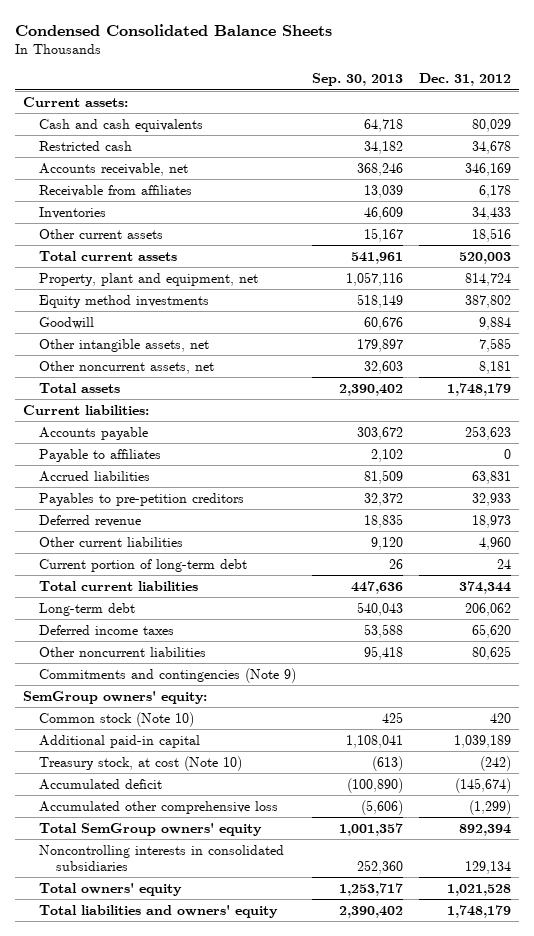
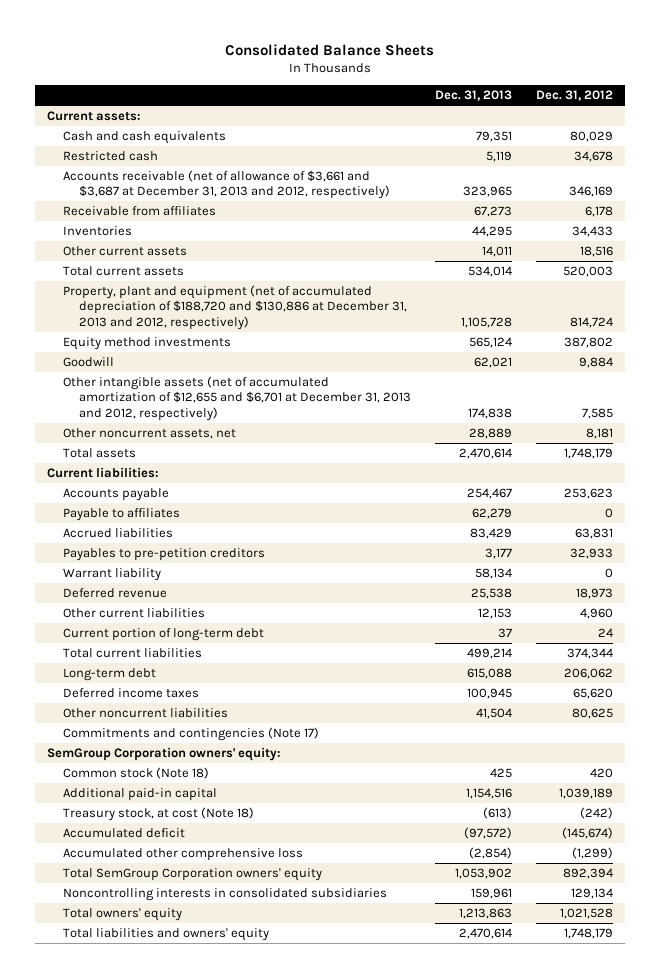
[15,23,333,36] Condensed Consolidated Balance Sheets -> [224,43,434,56] Consolidated Balance Sheets
[312,73,404,87] Sep. 30, 2013 -> none
none -> [435,90,513,102] Dec. 31, 2013
[39,162,189,176] Accounts receivable, net -> [62,170,391,200] Accounts receivable (net of allowance of $3,661 and $3,687 at December 31, 2013 and 2012, respectively)
[39,272,259,286] Property, plant and equipment, net -> [62,285,408,330] Property, plant and equipment (net of accumulated depreciation of $188,720 and $130,886 at December 31, 2013 and 2012, respectively)
[39,338,210,352] Other intangible assets, net -> [62,376,412,421] Other intangible assets (net of accumulated amortization of $12,655 and $6,701 at December 31, 2013 and 2012, respectively)
none -> [62,568,161,582] Warrant liability
[39,667,297,683] Commitments and contingencies (Note 9) -> [62,727,319,742] Commitments and contingencies (Note 17)
[23,690,208,704] SemGroup owners' equity: -> [46,747,281,762] SemGroup Corporation owners' equity:
[39,711,195,727] Common stock (Note 10) -> [62,767,209,780] Common stock (Note 18)
[39,755,243,771] Treasury stock, at cost (Note 10) -> [62,807,254,822] Treasury stock, at cost (Note 18)
[39,822,263,836] Total SemGroup owners' equity -> [62,868,322,882] Total SemGroup Corporation owners' equity

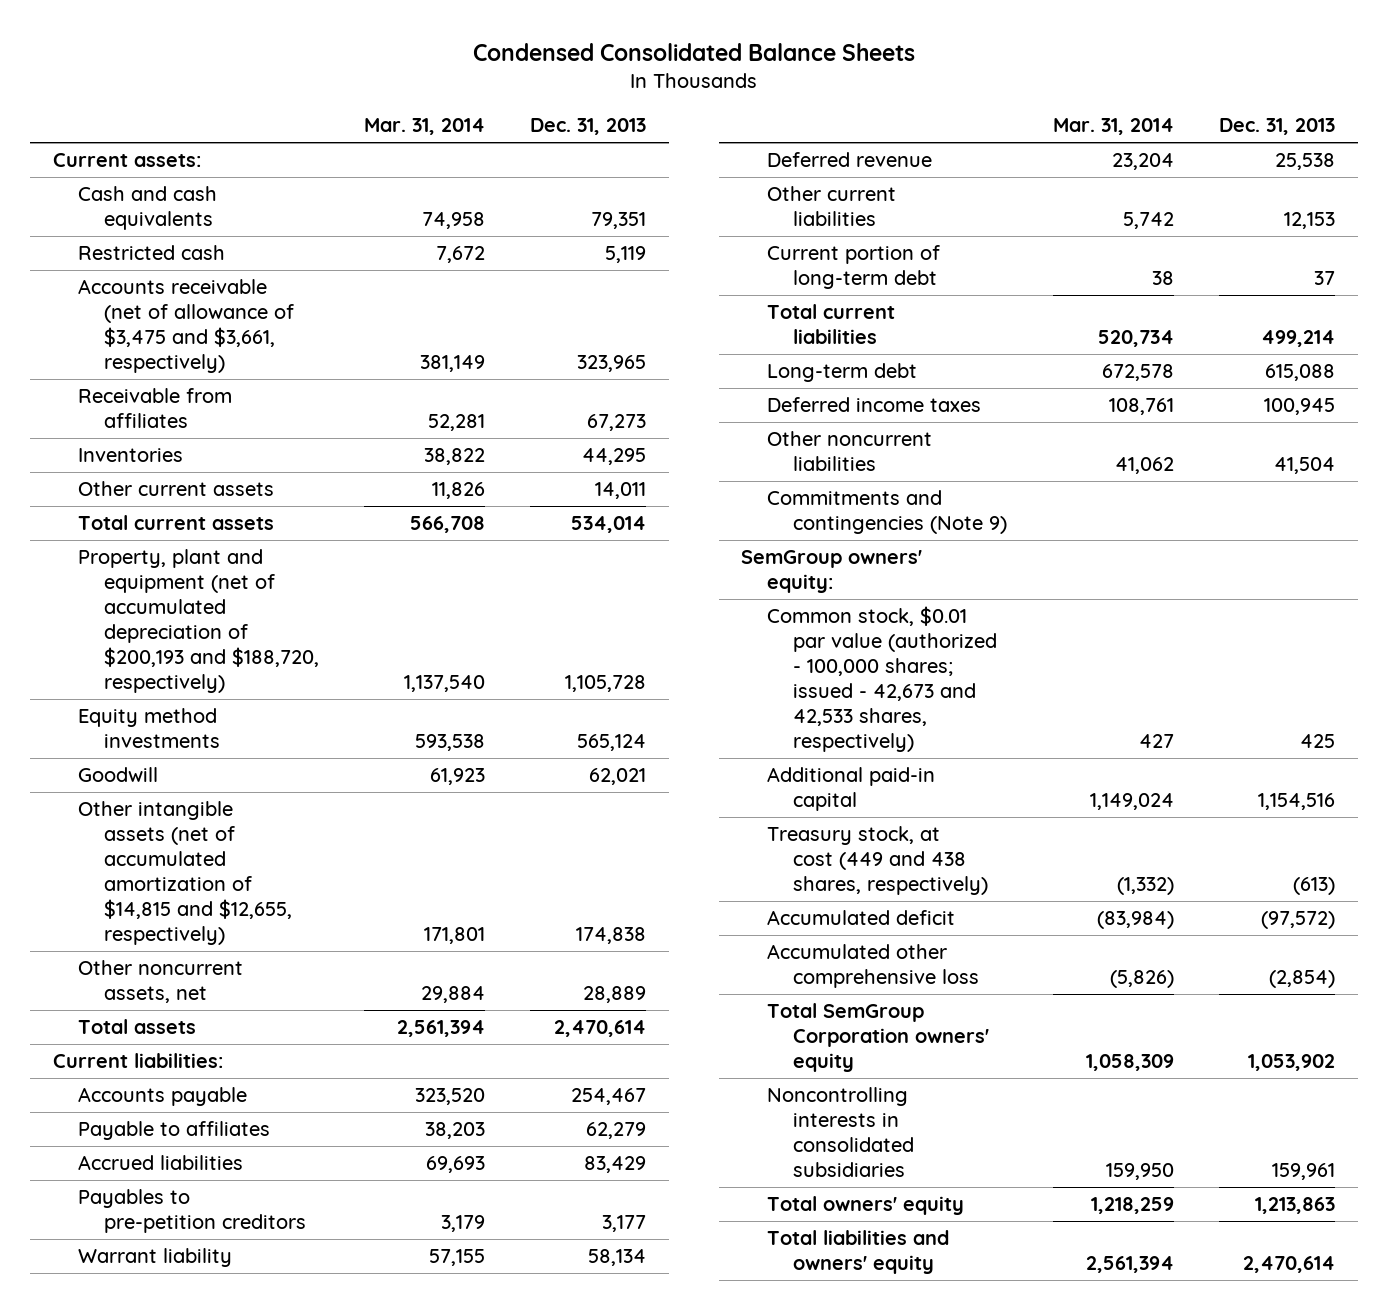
[224,43,434,56] Consolidated Balance Sheets -> [472,43,915,62] Condensed Consolidated Balance Sheets
[536,90,614,102] Dec. 31, 2012 -> none
none -> [364,118,486,136] Mar. 31, 2014
[62,170,391,200] Accounts receivable (net of allowance of $3,661 and $3,687 at December 31, 2013 and 2012, respectively) -> [78,278,295,373] Accounts receivable (net of allowance of $3,475 and $3,661, respectively)
[62,285,408,330] Property, plant and equipment (net of accumulated depreciation of $188,720 and $130,886 at December 31, 2013 and 2012, respectively) -> [78,548,320,693] Property, plant and equipment (net of accumulated depreciation of $200,193 and $188,720, respectively)
[62,376,412,421] Other intangible assets (net of accumulated amortization of $12,655 and $6,701 at December 31, 2013 and 2012, respectively) -> [78,800,293,945] Other intangible assets (net of accumulated amortization of $14,815 and $12,655, respectively)
[62,727,319,742] Commitments and contingencies (Note 17) -> [767,489,1008,534] Commitments and contingencies (Note 9)
[46,747,281,762] SemGroup Corporation owners' equity: -> [741,549,923,593] SemGroup owners' equity:
[62,767,209,780] Common stock (Note 18) -> [767,605,998,752] Common stock, $0.01 par value (authorized - 100,000 shares; issued - 42,673 and 42,533 shares, respectively)
[62,807,254,822] Treasury stock, at cost (Note 18) -> [767,825,989,895] Treasury stock, at cost (449 and 438 shares, respectively)

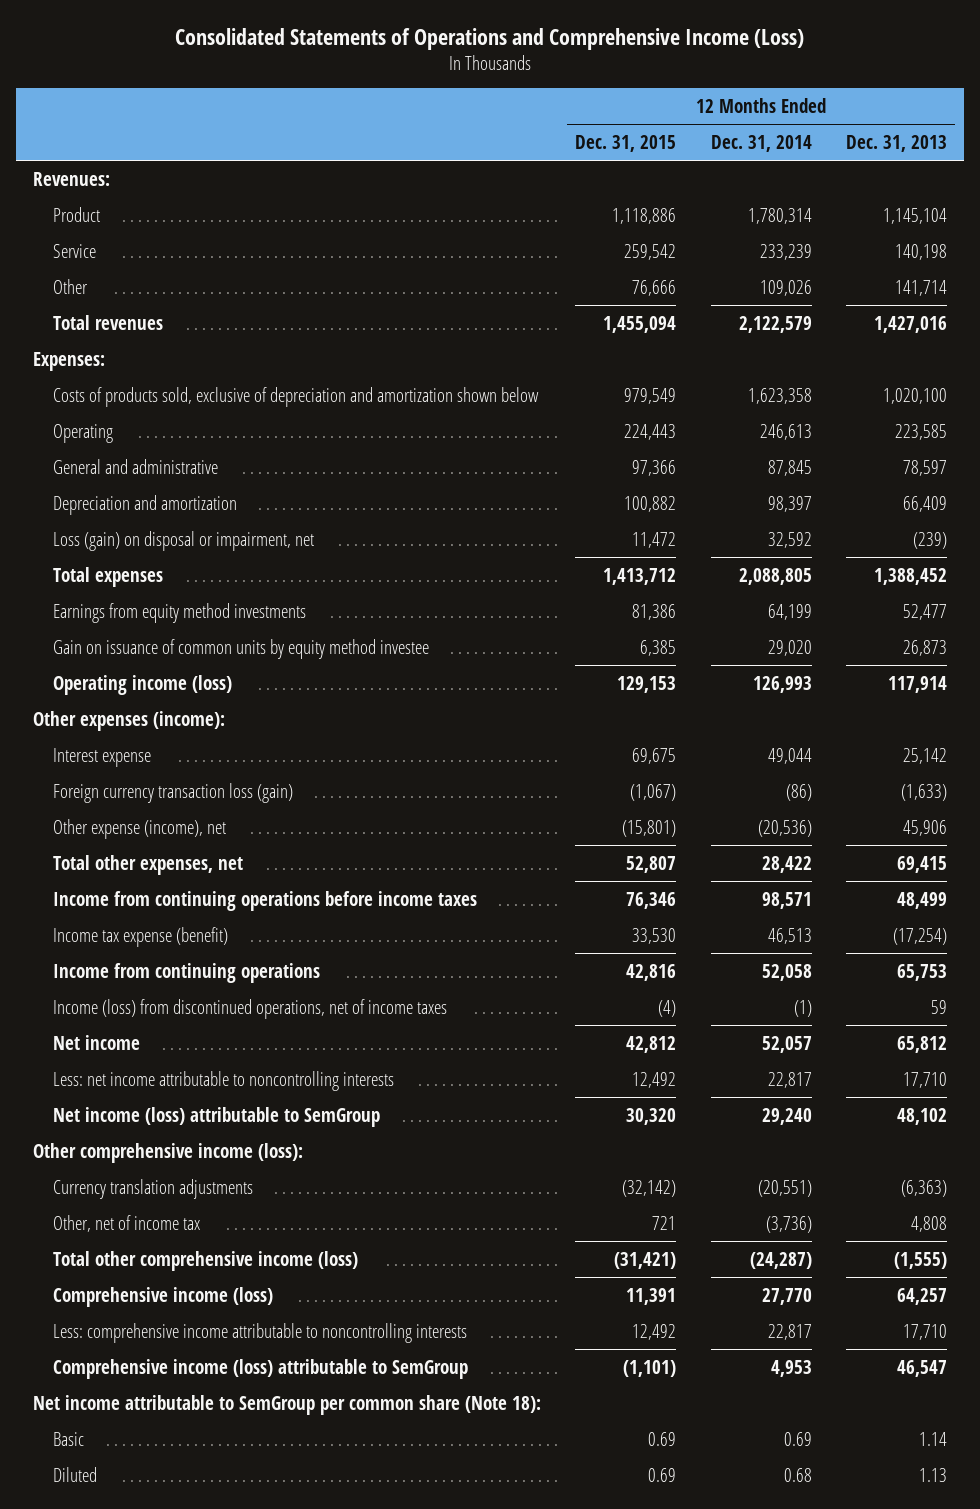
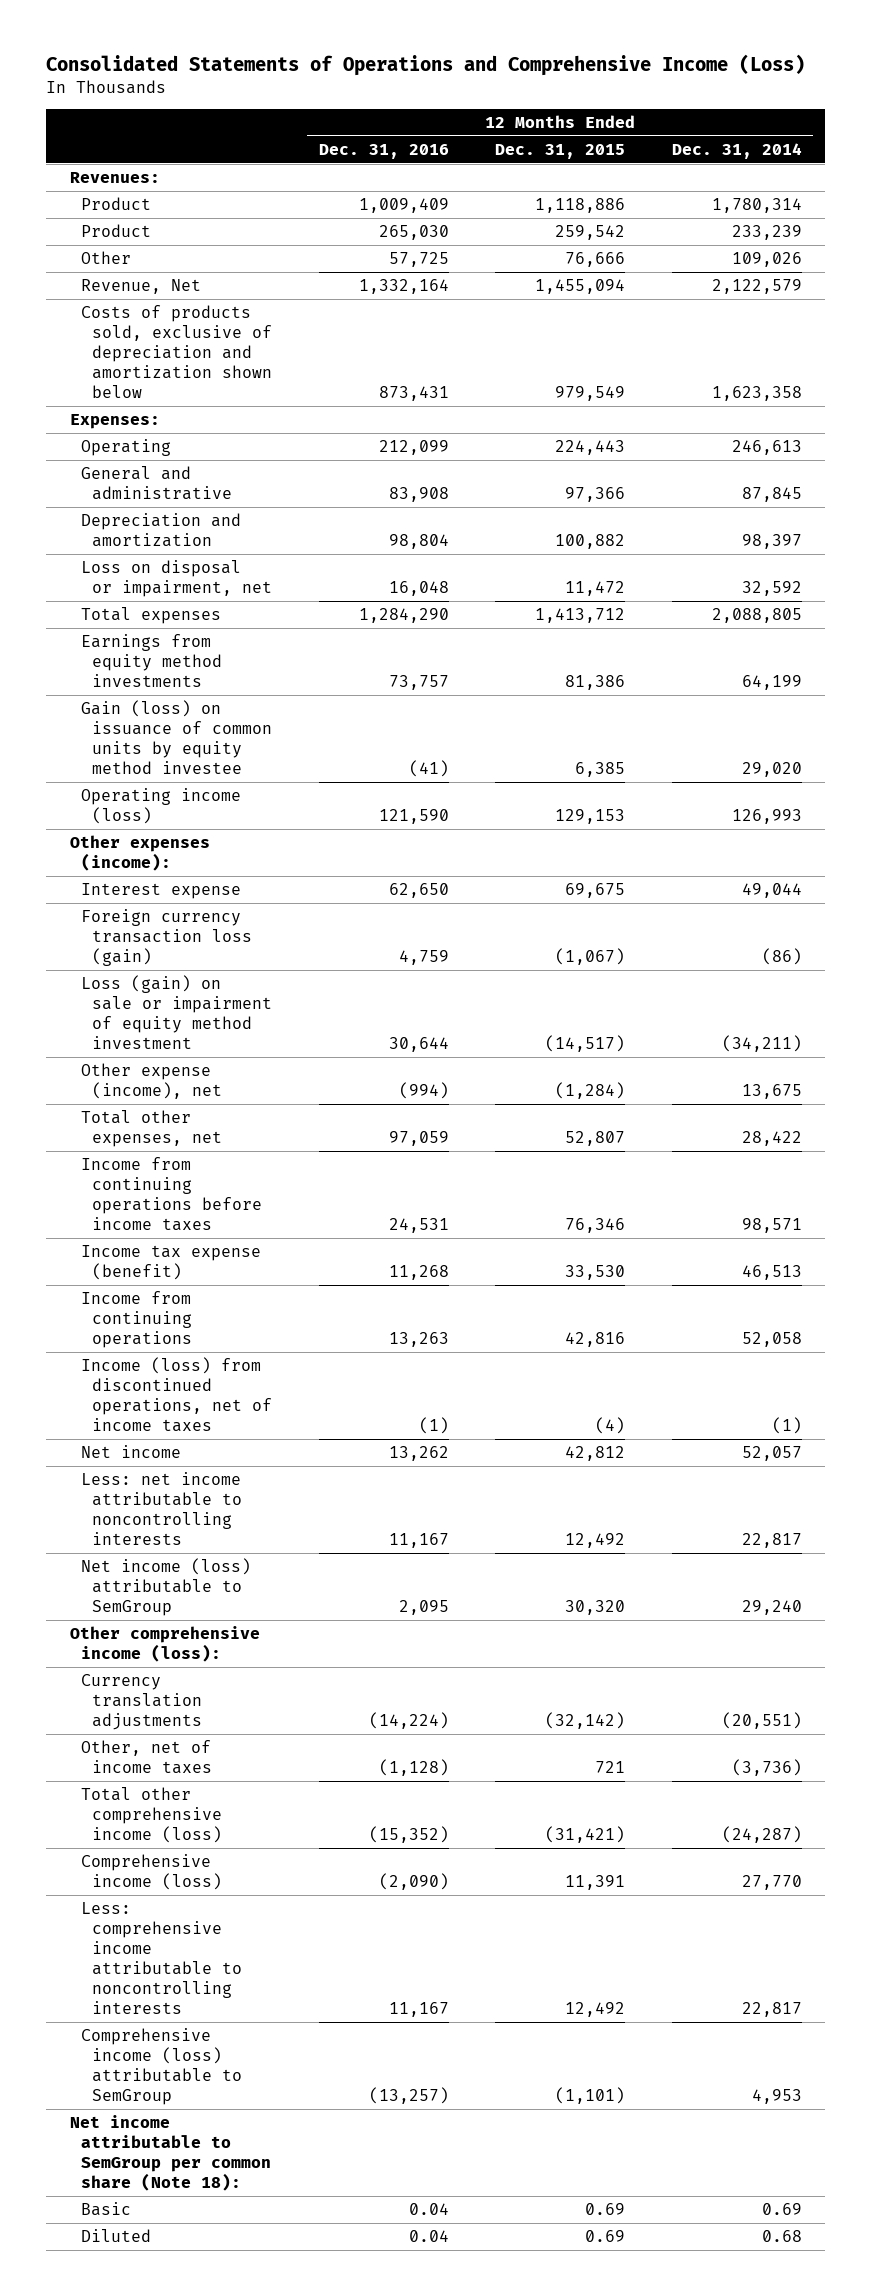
[845,134,947,152] Dec. 31, 2013 -> none
none -> [318,143,449,159] Dec. 31, 2016
[52,243,96,258] Service -> [80,224,151,238] Product
[52,314,163,330] Total revenues -> [80,279,201,295] Revenue, Net
[32,351,105,371] Expenses: -> [69,414,160,430] Expenses:
[52,530,314,551] Loss (gain) on disposal or impairment, net -> [80,560,273,597] Loss on disposal or impairment, net
[52,638,429,659] Gain on issuance of common units by equity method investee -> [80,700,273,774] Gain (loss) on issuance of common units by equity method investee
none -> [80,975,273,1049] Loss (gain) on sale or impairment of equity method investment
[622,819,677,837] (15,801) -> [555,1081,626,1099] (1,284)
[757,819,812,837] (20,536) -> [741,1083,802,1099] 13,675
[52,1214,200,1232] Other, net of income tax -> [80,1740,213,1774] Other, net of income taxes

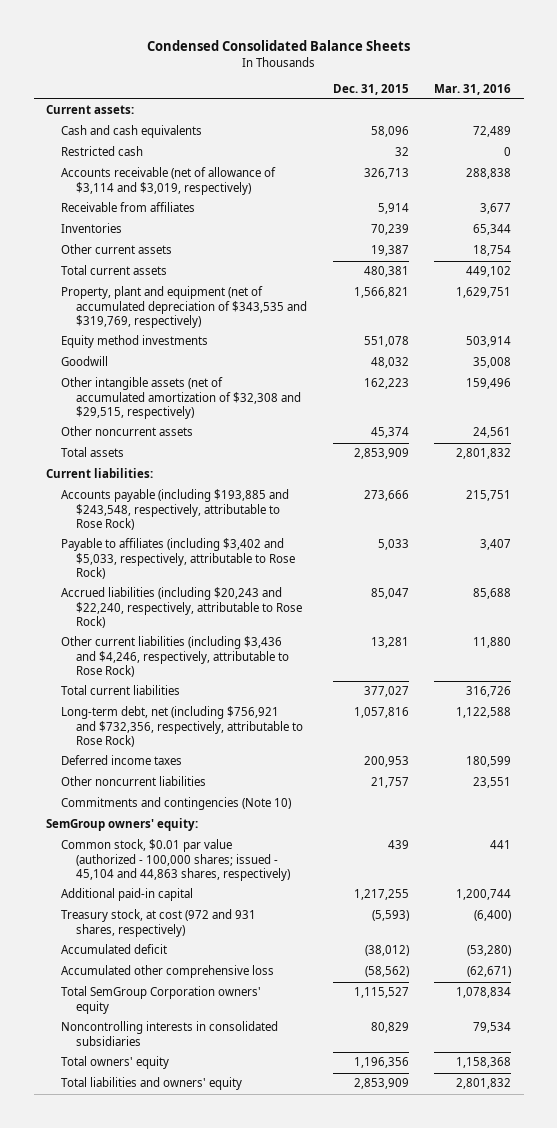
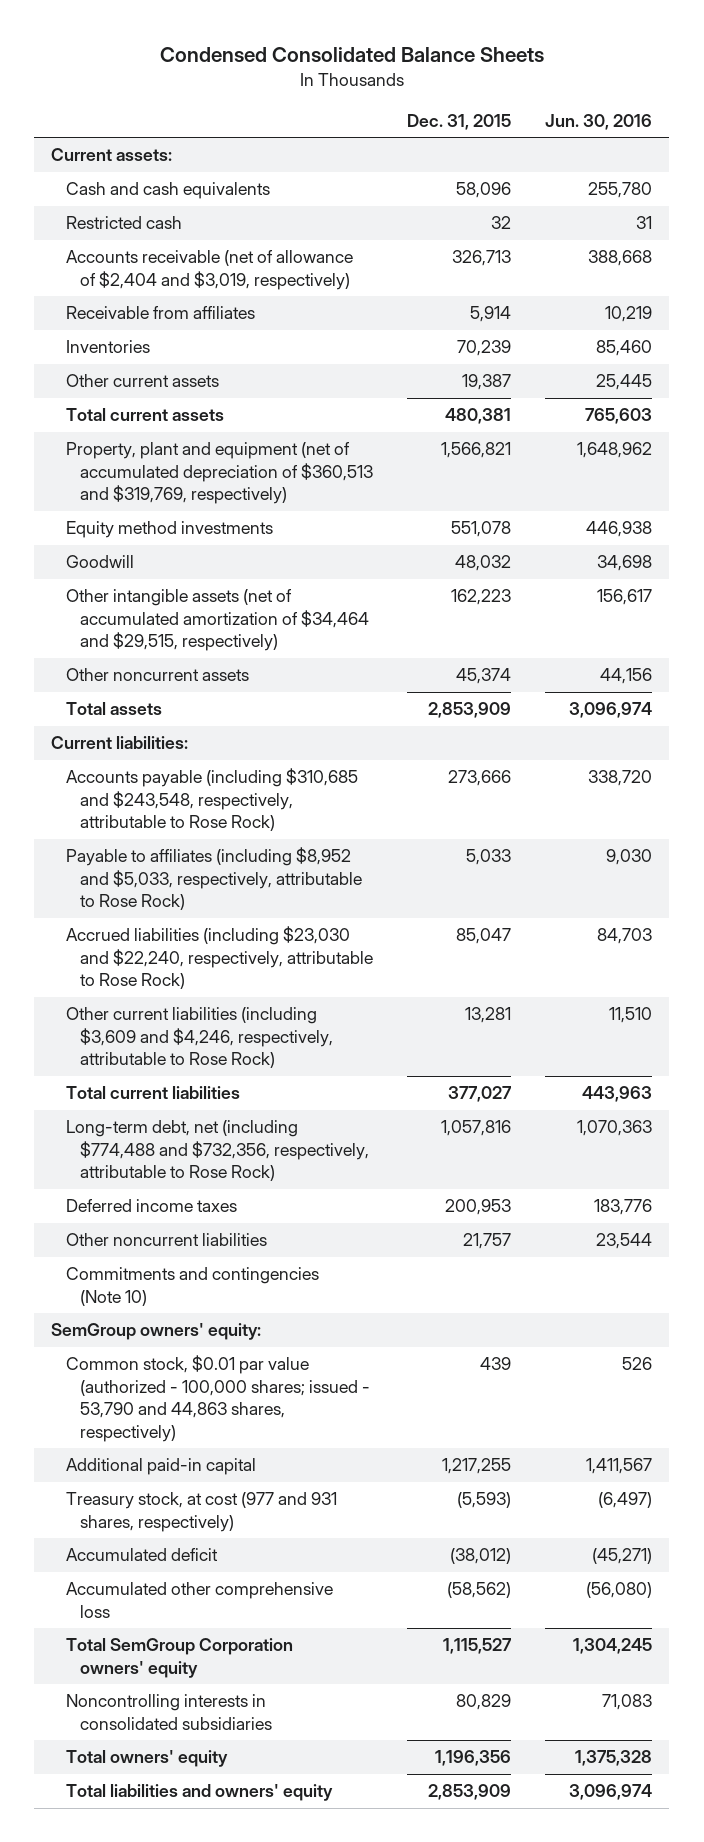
[433,83,511,95] Mar. 31, 2016 -> none
none -> [545,113,653,130] Jun. 30, 2016
[61,167,277,195] Accounts receivable (net of allowance of $3,114 and $3,019, respectively) -> [65,250,353,290] Accounts receivable (net of allowance of $2,404 and $3,019, respectively)
[61,286,308,328] Property, plant and equipment (net of accumulated depreciation of $343,535 and $319,769, respectively) -> [65,442,374,505] Property, plant and equipment (net of accumulated depreciation of $360,513 and $319,769, respectively)
[61,377,302,419] Other intangible assets (net of accumulated amortization of $32,308 and $29,515, respectively) -> [65,589,370,652] Other intangible assets (net of accumulated amortization of $34,464 and $29,515, respectively)
[61,489,290,530] Accounts payable (including $193,885 and $243,548, respectively, attributable to Rose Rock) -> [65,768,358,832] Accounts payable (including $310,685 and $243,548, respectively, attributable to Rose Rock)
[61,538,296,579] Payable to affiliates (including $3,402 and $5,033, respectively, attributable to Rose Rock) -> [65,847,363,911] Payable to affiliates (including $8,952 and $5,033, respectively, attributable to Rose Rock)
[61,587,303,628] Accrued liabilities (including $20,243 and $22,240, respectively, attributable to Rose Rock) -> [65,926,374,990] Accrued liabilities (including $23,030 and $22,240, respectively, attributable to Rose Rock)
[61,636,290,677] Other current liabilities (including $3,436 and $4,246, respectively, attributable to Rose Rock) -> [65,1007,334,1069] Other current liabilities (including $3,609 and $4,246, respectively, attributable to Rose Rock)
[61,706,304,747] Long-term debt, net (including $756,921 and $732,356, respectively, attributable to Rose Rock) -> [65,1120,370,1182] Long-term debt, net (including $774,488 and $732,356, respectively, attributable to Rose Rock)
[61,839,291,881] Common stock, $0.01 par value (authorized - 100,000 shares; issued - 45,104 and 44,863 shares, respectively) -> [65,1355,371,1442] Common stock, $0.01 par value (authorized - 100,000 shares; issued - 53,790 and 44,863 shares, respectively)
[61,909,257,937] Treasury stock, at cost (972 and 931 shares, respectively) -> [65,1492,337,1532] Treasury stock, at cost (977 and 931 shares, respectively)

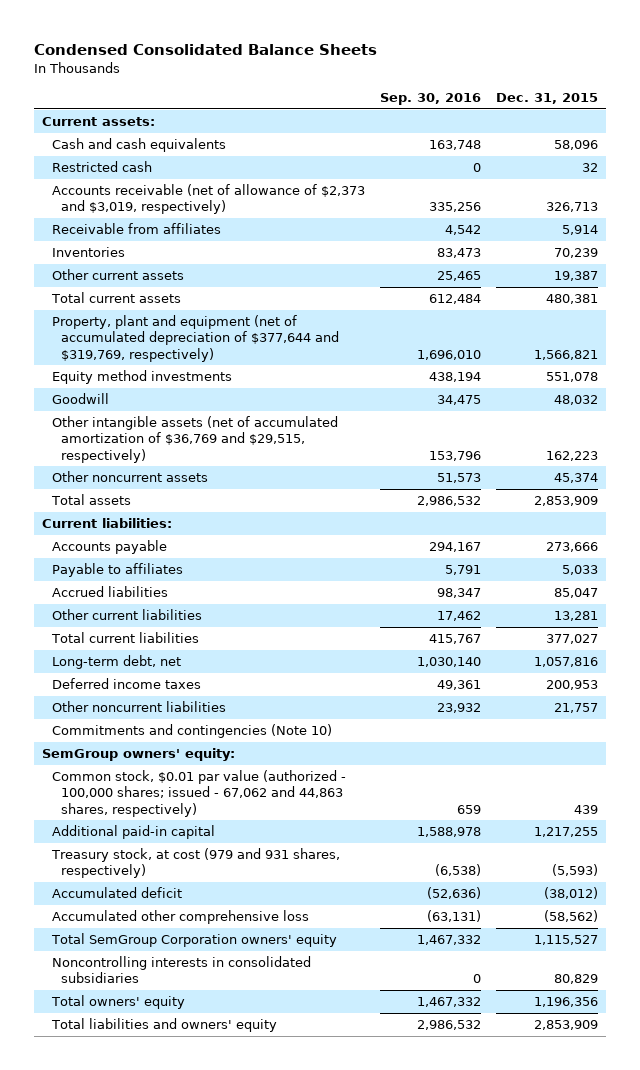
[545,113,653,130] Jun. 30, 2016 -> none
none -> [379,93,481,106] Sep. 30, 2016
[65,250,353,290] Accounts receivable (net of allowance of $2,404 and $3,019, respectively) -> [51,184,365,215] Accounts receivable (net of allowance of $2,373 and $3,019, respectively)
[65,442,374,505] Property, plant and equipment (net of accumulated depreciation of $360,513 and $319,769, respectively) -> [51,315,339,362] Property, plant and equipment (net of accumulated depreciation of $377,644 and $319,769, respectively)
[65,589,370,652] Other intangible assets (net of accumulated amortization of $34,464 and $29,515, respectively) -> [51,416,338,463] Other intangible assets (net of accumulated amortization of $36,769 and $29,515, respectively)
[65,768,358,832] Accounts payable (including $310,685 and $243,548, respectively, attributable to Rose Rock) -> [51,540,167,555] Accounts payable
[65,847,363,911] Payable to affiliates (including $8,952 and $5,033, respectively, attributable to Rose Rock) -> [51,563,183,578] Payable to affiliates
[65,926,374,990] Accrued liabilities (including $23,030 and $22,240, respectively, attributable to Rose Rock) -> [51,586,168,598] Accrued liabilities
[65,1007,334,1069] Other current liabilities (including $3,609 and $4,246, respectively, attributable to Rose Rock) -> [51,609,202,621] Other current liabilities
[65,1120,370,1182] Long-term debt, net (including $774,488 and $732,356, respectively, attributable to Rose Rock) -> [51,655,181,670] Long-term debt, net
[65,1355,371,1442] Common stock, $0.01 par value (authorized - 100,000 shares; issued - 53,790 and 44,863 shares, respectively) -> [51,770,346,817] Common stock, $0.01 par value (authorized - 100,000 shares; issued - 67,062 and 44,863 shares, respectively)
[65,1492,337,1532] Treasury stock, at cost (977 and 931 shares, respectively) -> [50,848,340,879] Treasury stock, at cost (979 and 931 shares, respectively)

